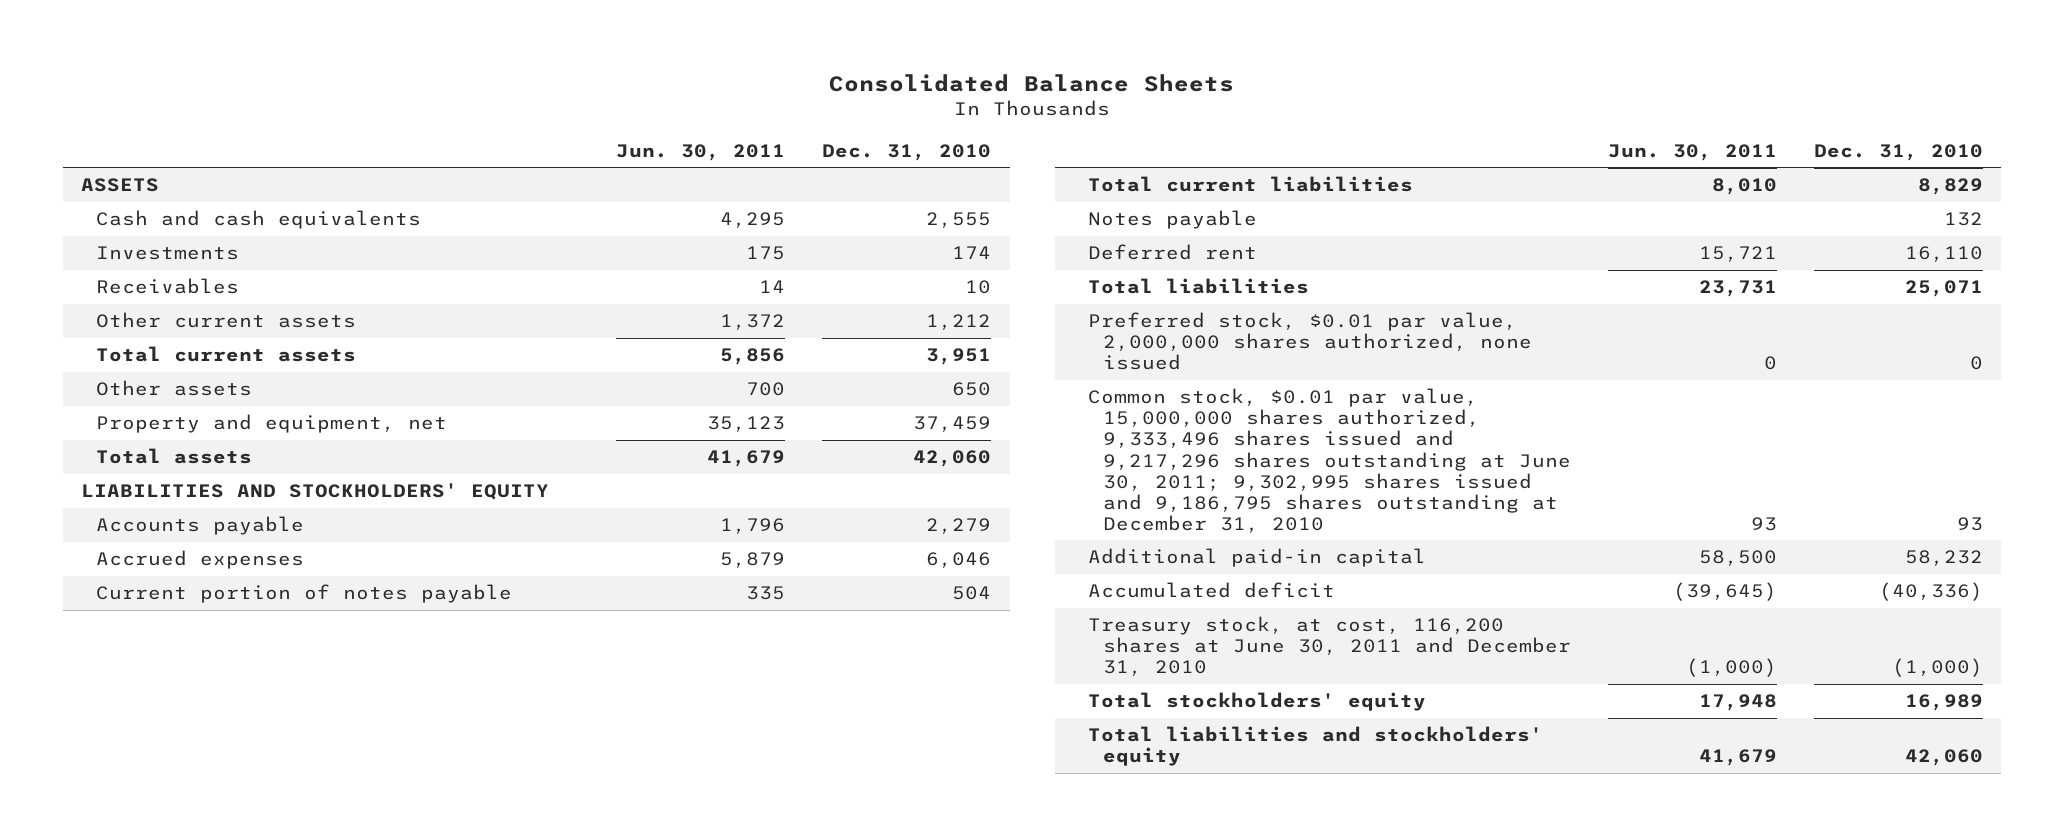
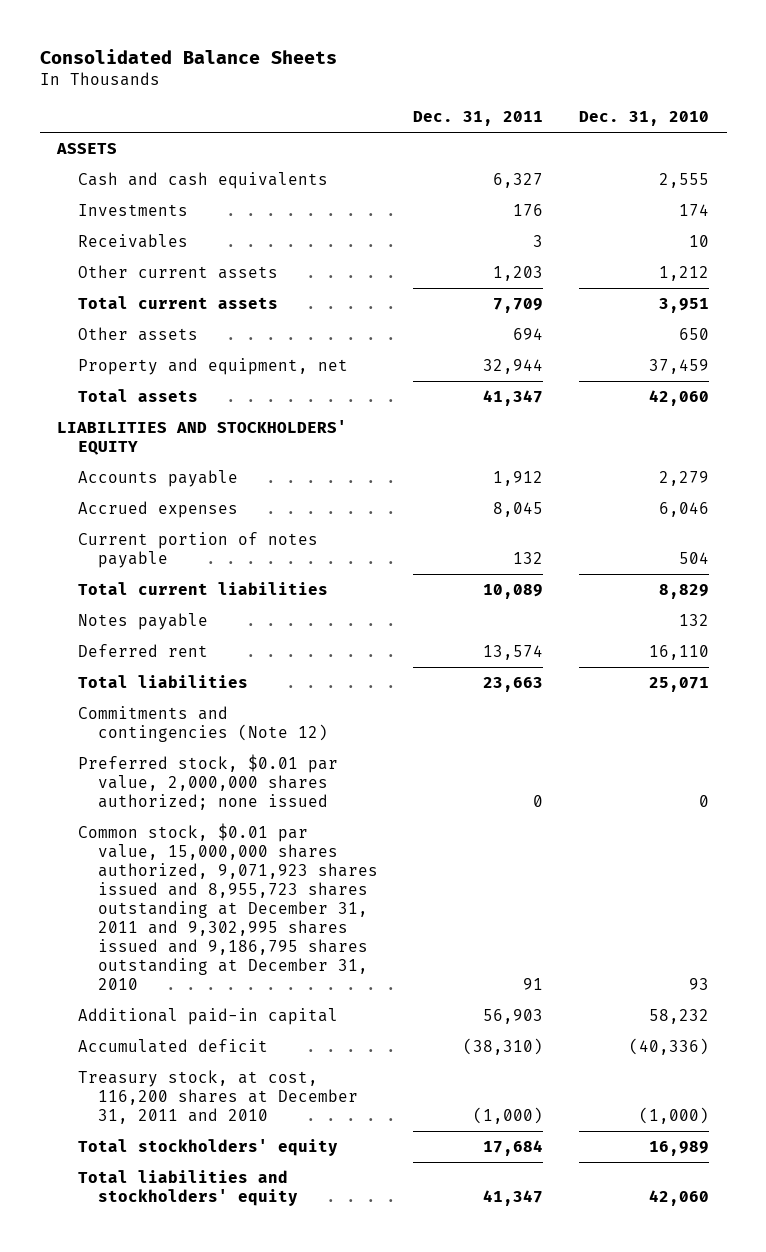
[616,143,786,161] Jun. 30, 2011 -> none
none -> [413,111,544,127] Dec. 31, 2011
none -> [77,706,328,743] Commitments and contingencies (Note 12)
[1088,312,1533,371] Preferred stock, $0.01 par value, 2,000,000 shares authorized, none issued -> [77,754,338,811] Preferred stock, $0.01 par value, 2,000,000 shares authorized; none issued
[1088,388,1572,533] Common stock, $0.01 par value, 15,000,000 shares authorized, 9,333,496 shares issued and 9,217,296 shares outstanding at June 30, 2011; 9,302,995 shares issued and 9,186,795 shares outstanding at December 31, 2010 -> [77,823,378,990] Common stock, $0.01 par value, 15,000,000 shares authorized, 9,071,923 shares issued and 8,955,723 shares outstanding at December 31, 2011 and 9,302,995 shares issued and 9,186,795 shares outstanding at December 31, 2010
[1088,616,1572,677] Treasury stock, at cost, 116,200 shares at June 30, 2011 and December 31, 2010 -> [77,1070,358,1125] Treasury stock, at cost, 116,200 shares at December 31, 2011 and 2010

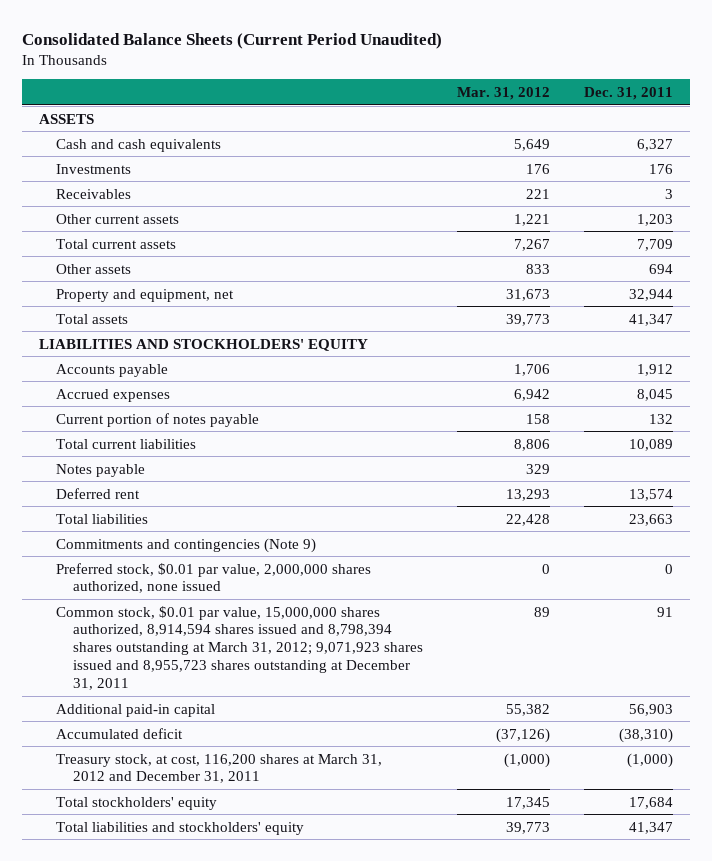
[39,49,337,65] Consolidated Balance Sheets -> [21,32,442,49] Consolidated Balance Sheets (Current Period Unaudited)
[578,111,709,127] Dec. 31, 2010 -> none
none -> [456,86,550,100] Mar. 31, 2012
[77,706,328,743] Commitments and contingencies (Note 12) -> [55,537,316,553] Commitments and contingencies (Note 9)
[77,754,338,811] Preferred stock, $0.01 par value, 2,000,000 shares authorized; none issued -> [55,562,371,594] Preferred stock, $0.01 par value, 2,000,000 shares authorized, none issued
[77,823,378,990] Common stock, $0.01 par value, 15,000,000 shares authorized, 9,071,923 shares issued and 8,955,723 shares outstanding at December 31, 2011 and 9,302,995 shares issued and 9,186,795 shares outstanding at December 31, 2010 -> [55,605,423,690] Common stock, $0.01 par value, 15,000,000 shares authorized, 8,914,594 shares issued and 8,798,394 shares outstanding at March 31, 2012; 9,071,923 shares issued and 8,955,723 shares outstanding at December 31, 2011
[77,1070,358,1125] Treasury stock, at cost, 116,200 shares at December 31, 2011 and 2010 -> [55,753,382,784] Treasury stock, at cost, 116,200 shares at March 31, 2012 and December 31, 2011

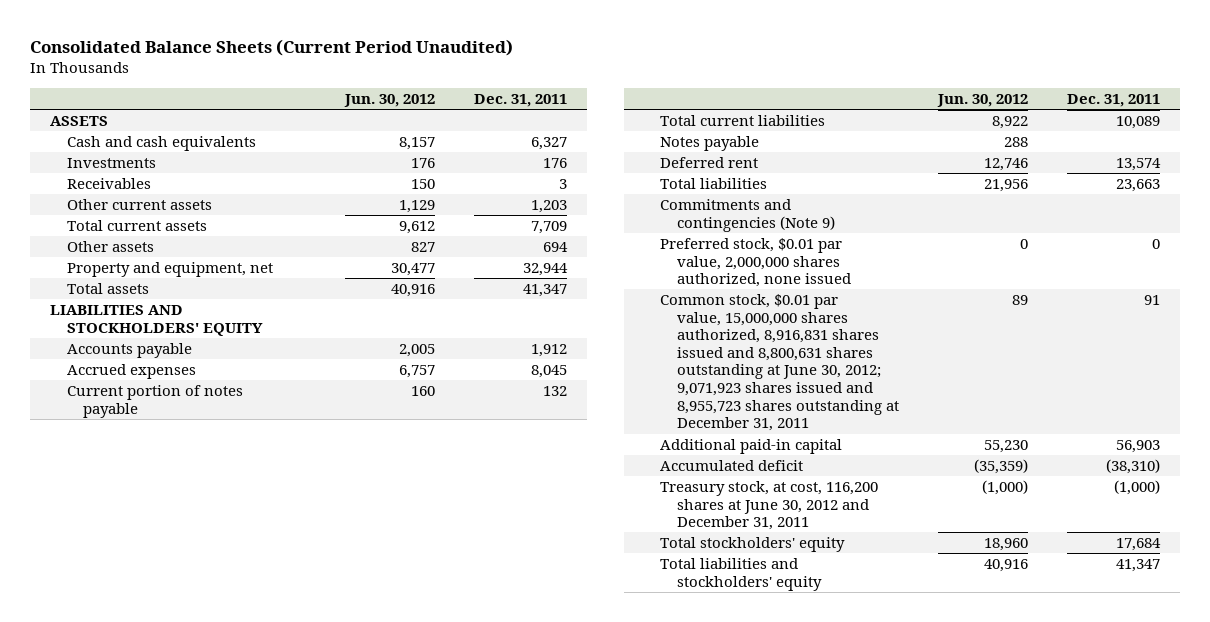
[456,86,550,100] Mar. 31, 2012 -> none
none -> [343,94,435,108] Jun. 30, 2012
[55,605,423,690] Common stock, $0.01 par value, 15,000,000 shares authorized, 8,914,594 shares issued and 8,798,394 shares outstanding at March 31, 2012; 9,071,923 shares issued and 8,955,723 shares outstanding at December 31, 2011 -> [659,293,899,432] Common stock, $0.01 par value, 15,000,000 shares authorized, 8,916,831 shares issued and 8,800,631 shares outstanding at June 30, 2012; 9,071,923 shares issued and 8,955,723 shares outstanding at December 31, 2011
[55,753,382,784] Treasury stock, at cost, 116,200 shares at March 31, 2012 and December 31, 2011 -> [659,480,878,531] Treasury stock, at cost, 116,200 shares at June 30, 2012 and December 31, 2011

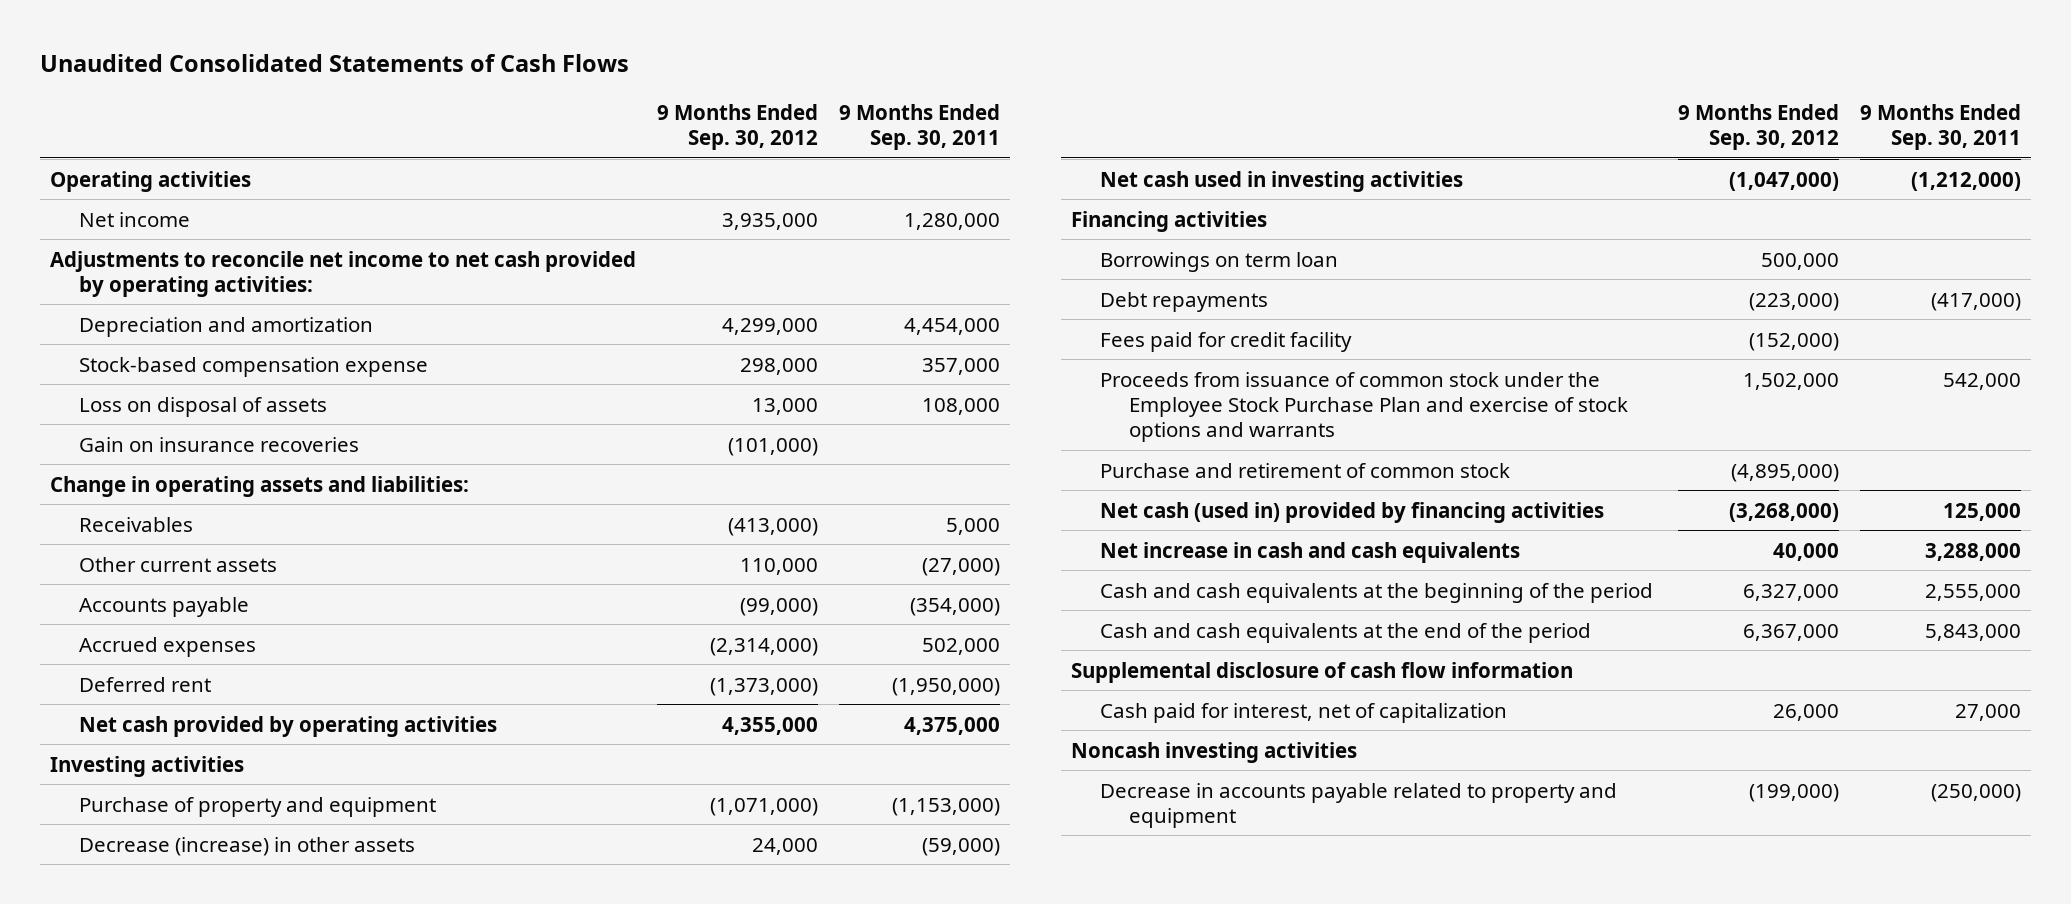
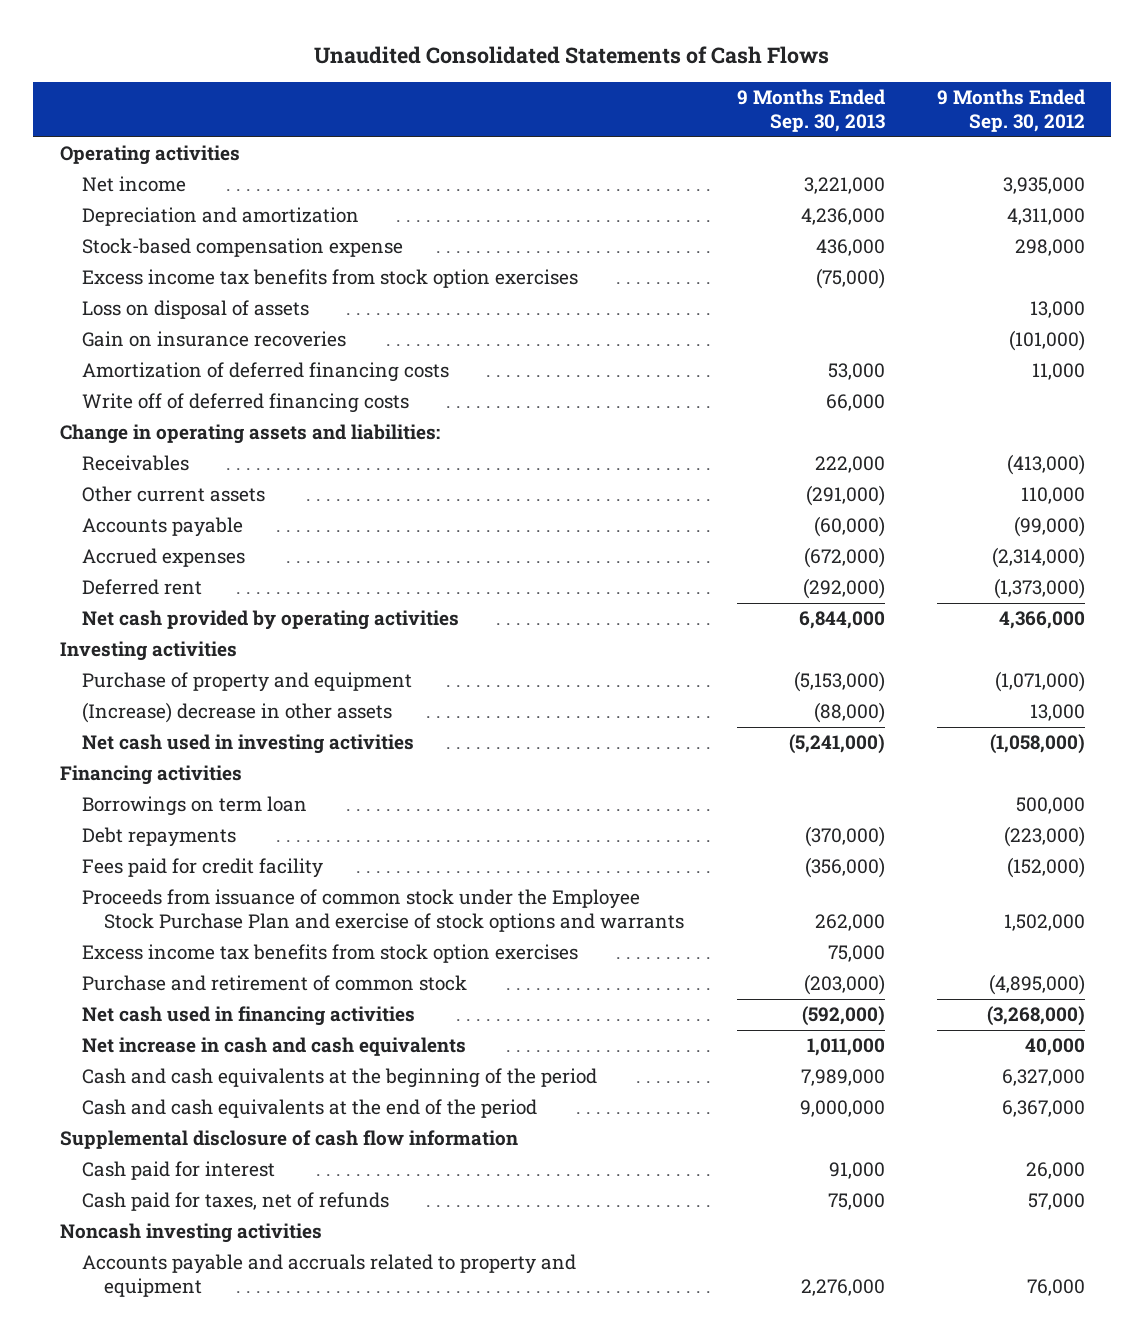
[838,103,1000,151] 9 Months Ended Sep. 30, 2011 -> none
none -> [736,88,885,132] 9 Months Ended Sep. 30, 2013
[50,250,637,297] Adjustments to reconcile net income to net cash provided by operating activities: -> none
[721,317,818,335] 4,299,000 -> [1007,208,1086,226] 4,311,000
none -> [81,269,578,289] Excess income tax benefits from stock option exercises
none -> [81,362,449,383] Amortization of deferred financing costs
none -> [81,393,409,414] Write off of deferred financing costs
[721,716,818,735] 4,355,000 -> [999,611,1086,630] 4,366,000
[78,836,415,856] Decrease (increase) in other assets -> [81,702,392,724] (Increase) decrease in other assets
[751,837,818,855] 24,000 -> [1030,704,1086,722] 13,000
[1729,171,1840,191] (1,047,000) -> [990,734,1086,755] (1,058,000)
none -> [81,944,578,964] Excess income tax benefits from stock option exercises
[1100,501,1605,523] Net cash (used in) provided by financing activities -> [81,1006,415,1027] Net cash used in financing activities
[1100,702,1508,723] Cash paid for interest, net of capitalization -> [81,1161,275,1181] Cash paid for interest
none -> [81,1192,389,1212] Cash paid for taxes, net of refunds
[1100,782,1618,828] Decrease in accounts payable related to property and equipment -> [81,1254,576,1298] Accounts payable and accruals related to property and equipment
[1749,783,1840,802] (199,000) -> [1027,1279,1086,1297] 76,000

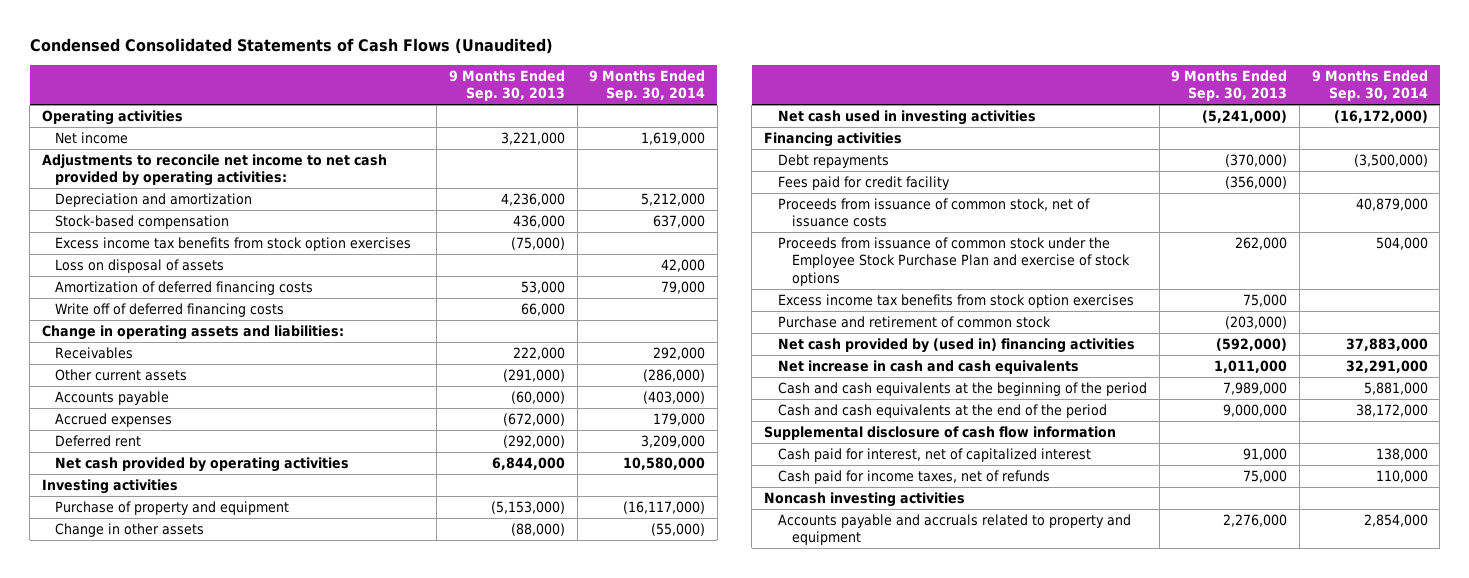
[314,45,830,64] Unaudited Consolidated Statements of Cash Flows -> [29,38,553,55] Condensed Consolidated Statements of Cash Flows (Unaudited)
[937,88,1086,132] 9 Months Ended Sep. 30, 2012 -> none
none -> [589,69,706,102] 9 Months Ended Sep. 30, 2014
none -> [41,154,387,187] Adjustments to reconcile net income to net cash provided by operating activities:
[81,238,403,258] Stock-based compensation expense -> [55,215,230,230] Stock-based compensation
[81,331,346,348] Gain on insurance recoveries -> none
[81,702,392,724] (Increase) decrease in other assets -> [55,523,205,538] Change in other assets
[81,796,307,817] Borrowings on term loan -> none
none -> [777,198,1090,228] Proceeds from issuance of common stock, net of issuance costs
[81,889,685,933] Proceeds from issuance of common stock under the Employee Stock Purchase Plan and exercise of stock options and warrants -> [777,237,1130,286] Proceeds from issuance of common stock under the Employee Stock Purchase Plan and exercise of stock options
[81,1006,415,1027] Net cash used in financing activities -> [777,338,1135,354] Net cash provided by (used in) financing activities
[81,1161,275,1181] Cash paid for interest -> [777,448,1091,463] Cash paid for interest, net of capitalized interest
[81,1192,389,1212] Cash paid for taxes, net of refunds -> [777,470,1050,485] Cash paid for income taxes, net of refunds

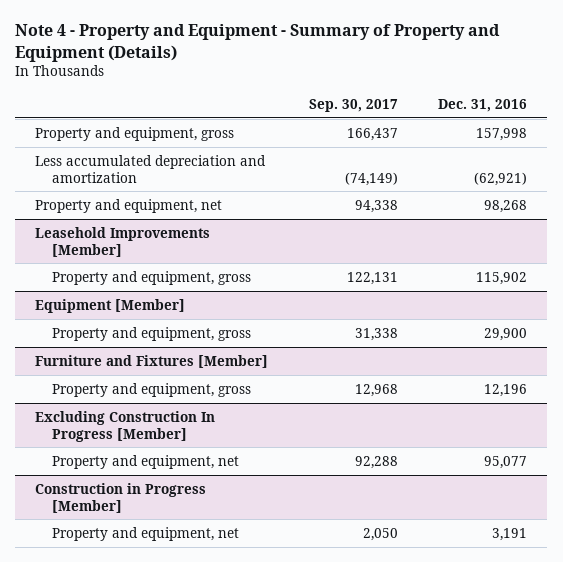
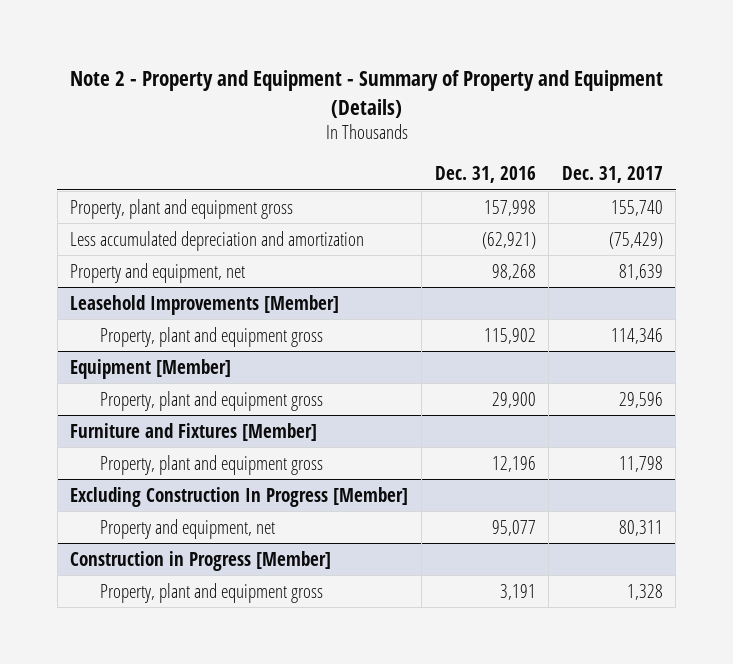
[15,24,501,62] Note 4 - Property and Equipment - Summary of Property and Equipment (Details) -> [69,69,663,118] Note 2 - Property and Equipment - Summary of Property and Equipment (Details)
[308,98,398,112] Sep. 30, 2017 -> none
none -> [561,166,663,184] Dec. 31, 2017
[35,126,235,141] Property and equipment, gross -> [70,198,294,219] Property, plant and equipment gross
[51,270,251,285] Property and equipment, gross -> [99,326,323,347] Property, plant and equipment gross
[51,326,251,341] Property and equipment, gross -> [99,390,323,411] Property, plant and equipment gross
[51,382,251,397] Property and equipment, gross -> [99,454,323,475] Property, plant and equipment gross
[51,526,239,541] Property and equipment, net -> [99,582,323,603] Property, plant and equipment gross

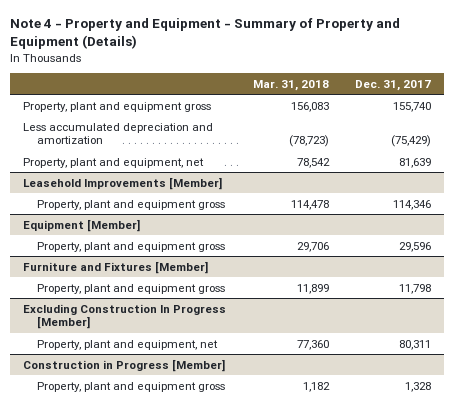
[69,69,663,118] Note 2 - Property and Equipment - Summary of Property and Equipment (Details) -> [9,17,400,49] Note 4 - Property and Equipment - Summary of Property and Equipment (Details)
[434,166,536,184] Dec. 31, 2016 -> none
none -> [252,79,329,91] Mar. 31, 2018
[70,262,246,283] Property and equipment, net -> [23,157,205,168] Property, plant and equipment, net
[99,518,275,539] Property and equipment, net -> [37,339,219,350] Property, plant and equipment, net

